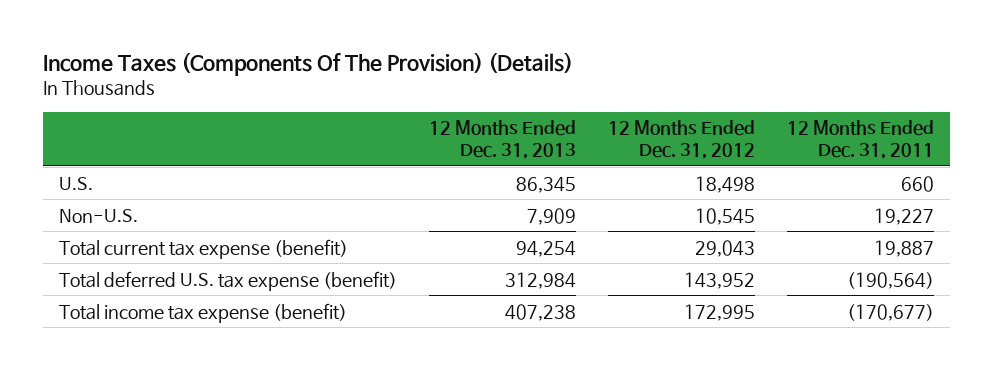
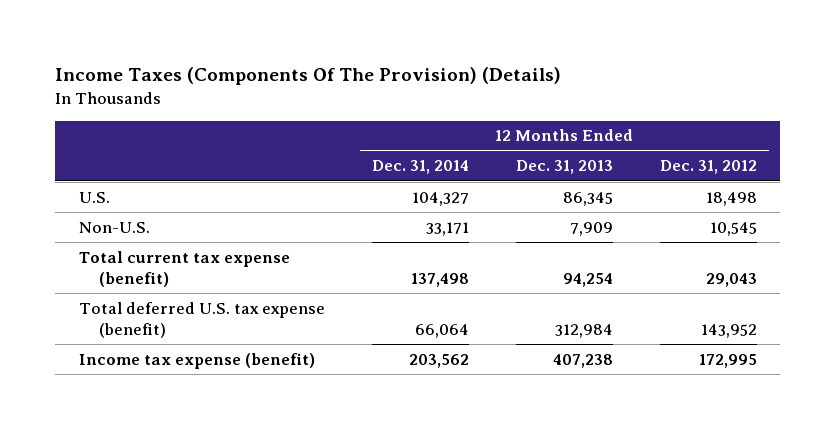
[787,120,935,160] 12 Months Ended Dec. 31, 2011 -> none
none -> [371,160,469,175] Dec. 31, 2014
[58,302,347,323] Total income tax expense (benefit) -> [78,352,315,369] Income tax expense (benefit)

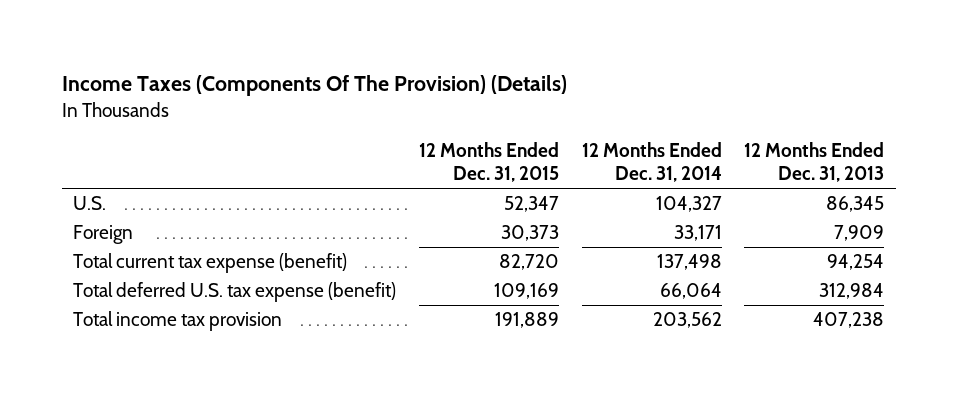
[659,160,757,175] Dec. 31, 2012 -> none
none -> [418,141,559,183] 12 Months Ended Dec. 31, 2015
[78,221,150,233] Non-U.S. -> [73,225,134,245] Foreign
[78,352,315,369] Income tax expense (benefit) -> [73,311,283,332] Total income tax provision

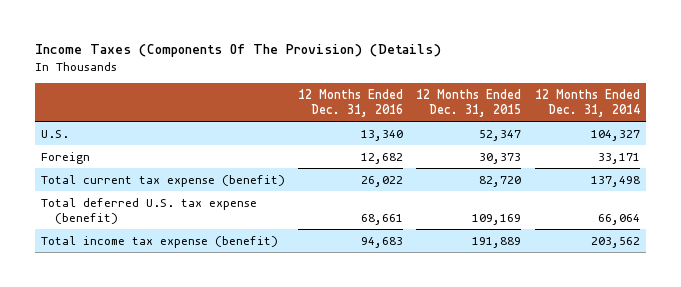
[744,141,885,183] 12 Months Ended Dec. 31, 2013 -> none
none -> [298,88,404,117] 12 Months Ended Dec. 31, 2016
[73,311,283,332] Total income tax provision -> [41,235,279,248] Total income tax expense (benefit)

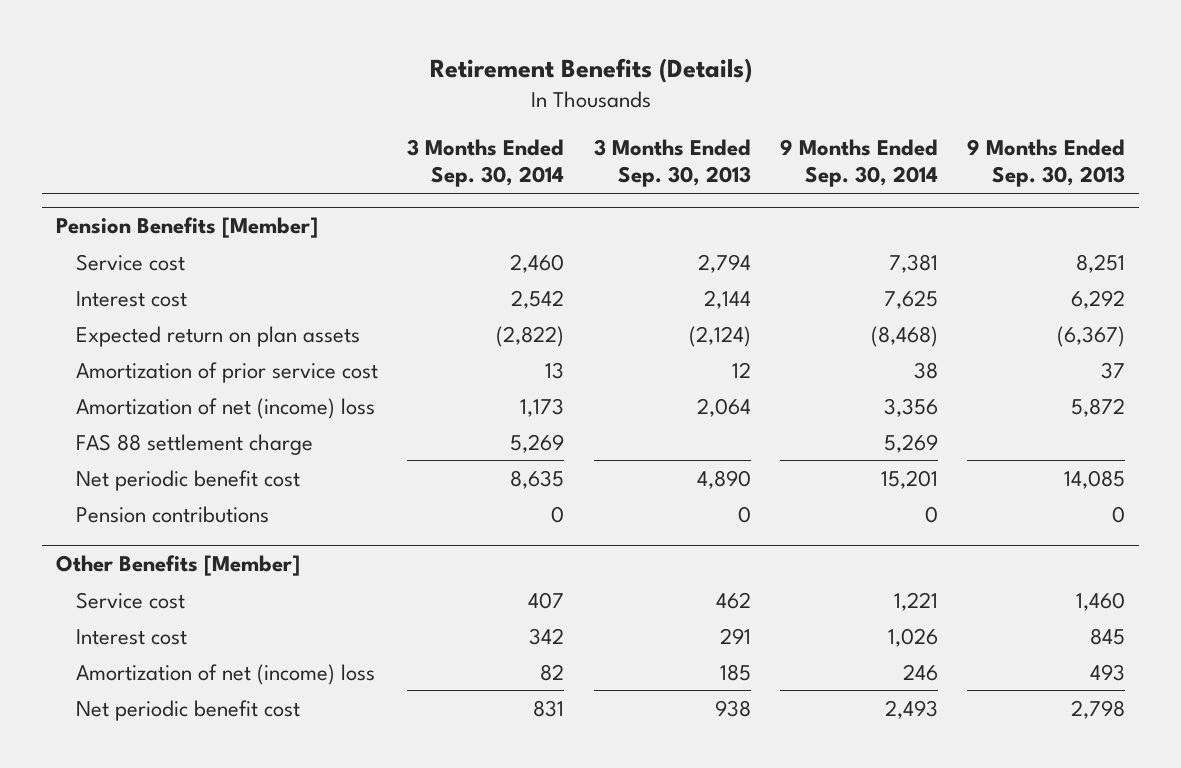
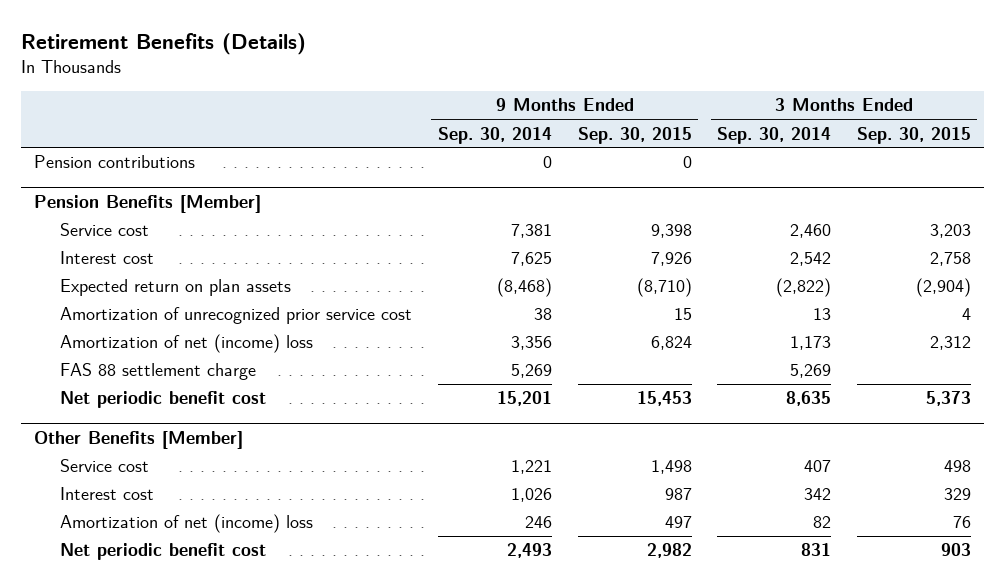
[593,139,751,188] 3 Months Ended Sep. 30, 2013 -> none
[966,139,1125,188] 9 Months Ended Sep. 30, 2013 -> none
none -> [577,126,692,144] Sep. 30, 2015
none -> [857,126,972,144] Sep. 30, 2015
none -> [34,155,196,169] Pension contributions
[76,361,379,383] Amortization of prior service cost -> [60,307,413,325] Amortization of unrecognized prior service cost
[76,505,270,523] Pension contributions -> none

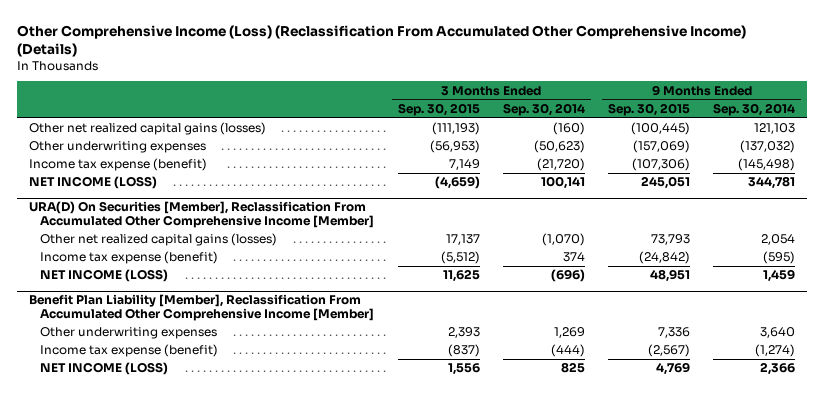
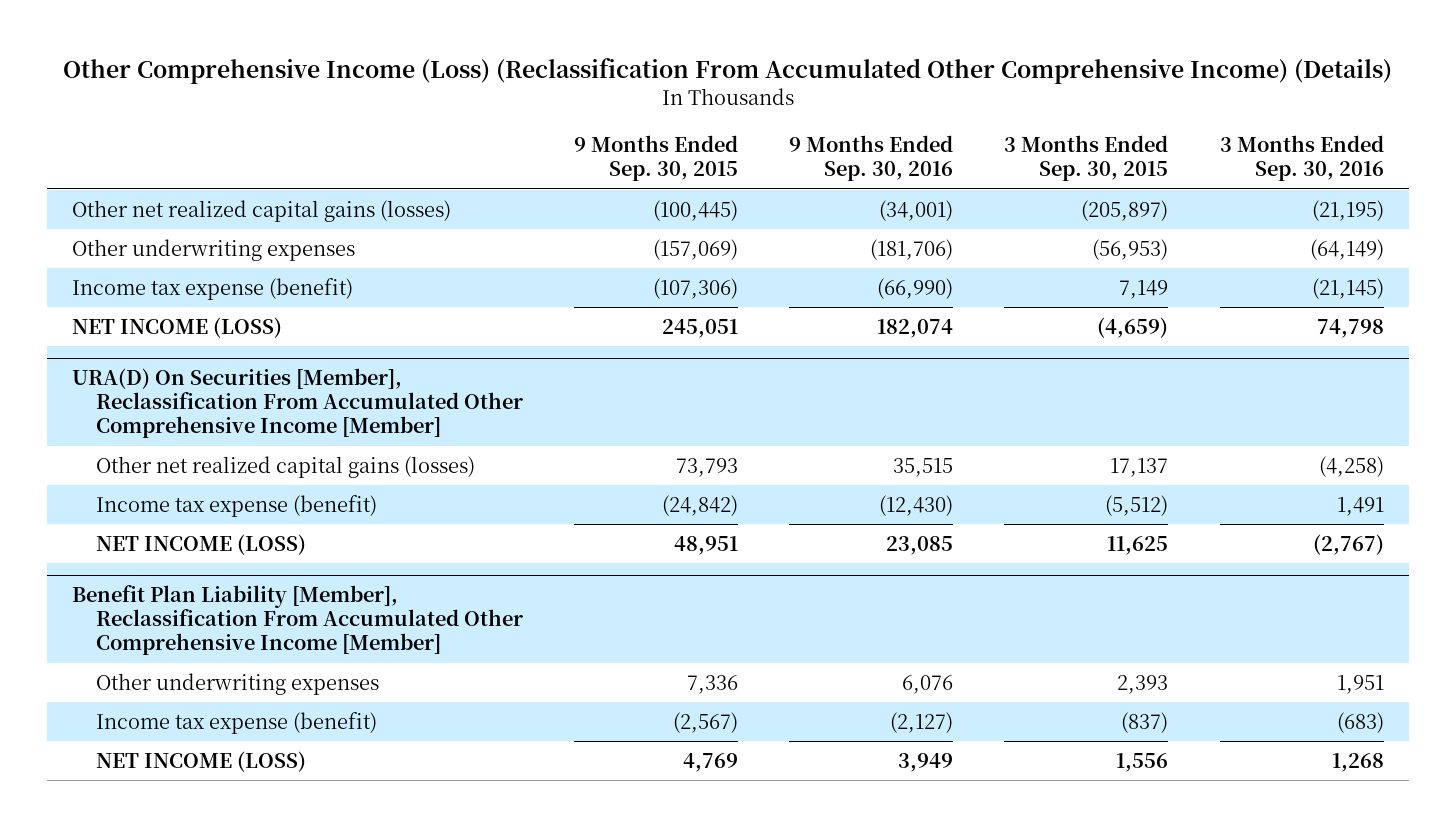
[502,103,585,117] Sep. 30, 2014 -> none
[713,103,796,117] Sep. 30, 2014 -> none
none -> [789,135,954,182] 9 Months Ended Sep. 30, 2016
none -> [1219,135,1384,182] 3 Months Ended Sep. 30, 2016
[431,122,480,136] (111,193) -> [1081,199,1169,221] (205,897)

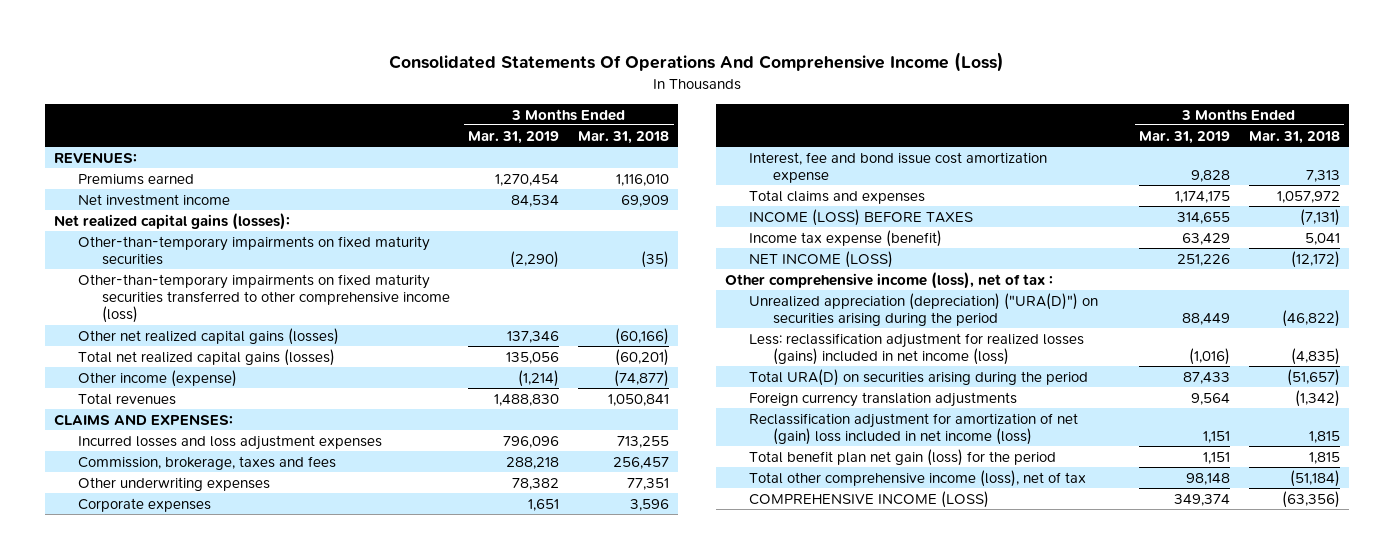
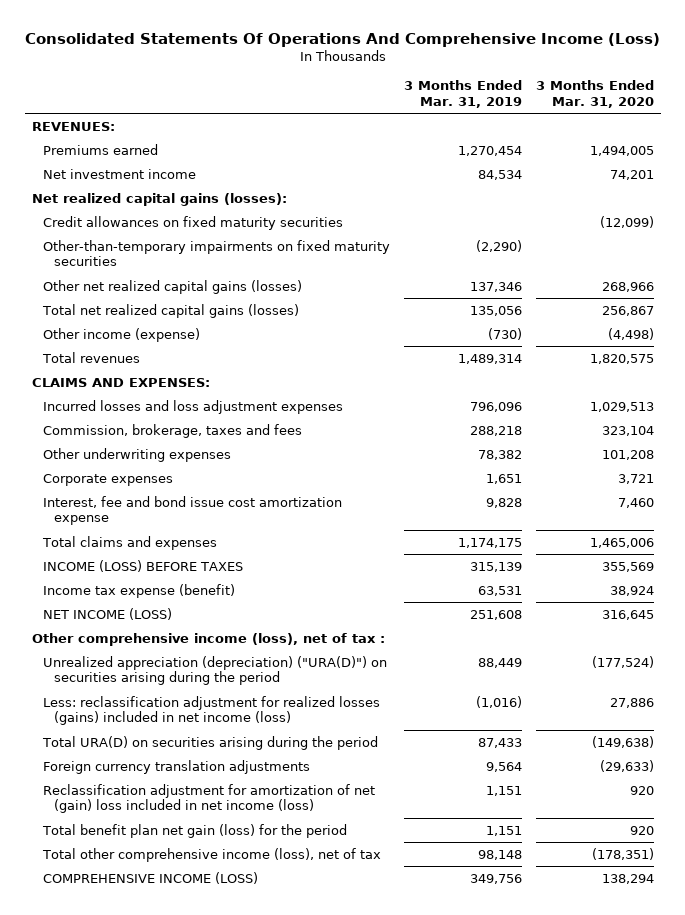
[577,130,669,144] Mar. 31, 2018 -> none
none -> [535,80,654,108] 3 Months Ended Mar. 31, 2020
none -> [42,215,343,230] Credit allowances on fixed maturity securities
[77,273,450,324] Other-than-temporary impairments on fixed maturity securities transferred to other comprehensive income (loss) -> none
[518,369,560,387] (1,214) -> [487,327,522,340] (730)
[494,393,560,406] 1,488,830 -> [457,353,522,364] 1,489,314
[1177,211,1231,224] 314,655 -> [469,561,522,572] 315,139
[1182,232,1231,245] 63,429 -> [477,585,522,596] 63,531
[1177,253,1231,266] 251,226 -> [469,609,522,620] 251,608
[1174,493,1231,506] 349,374 -> [469,873,522,884] 349,756

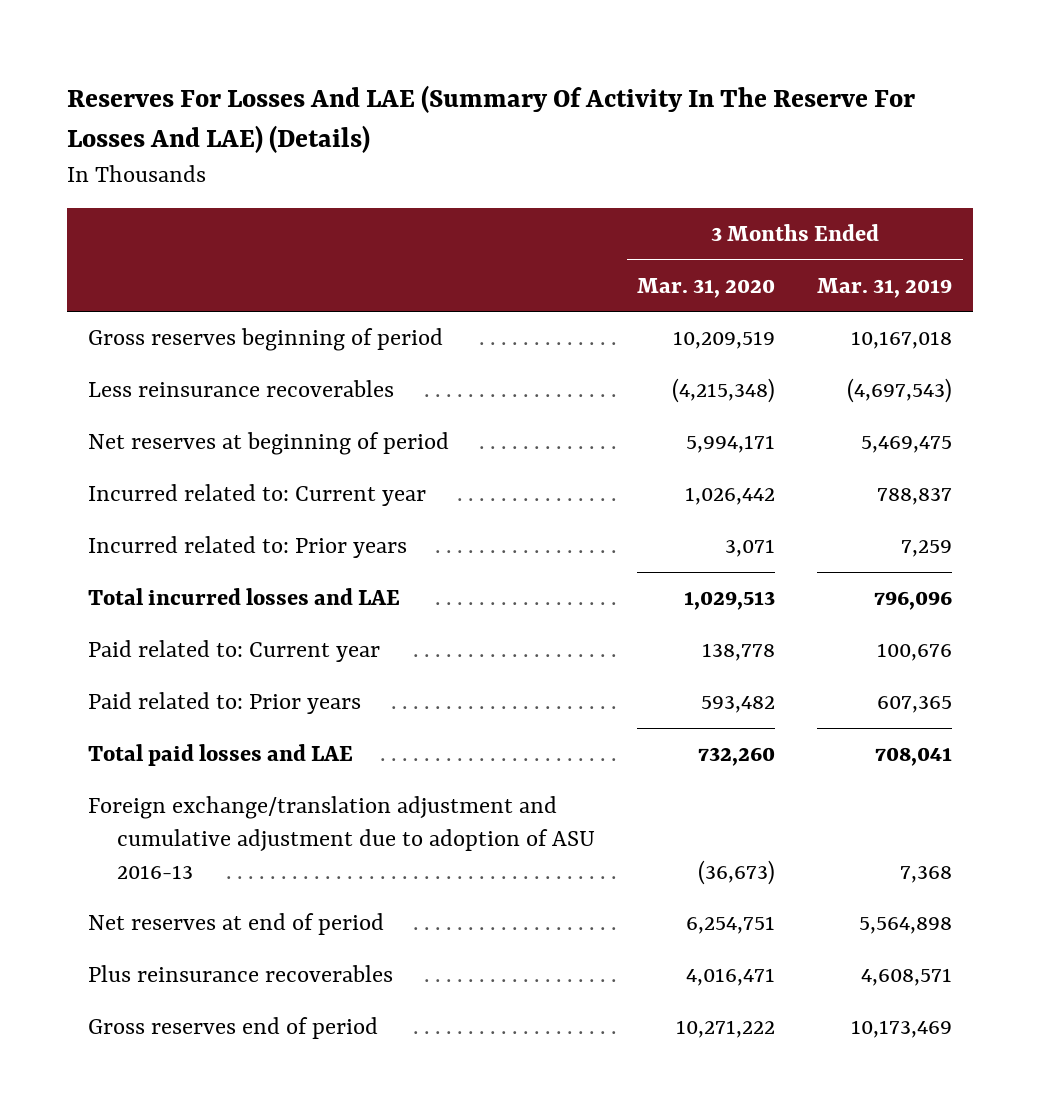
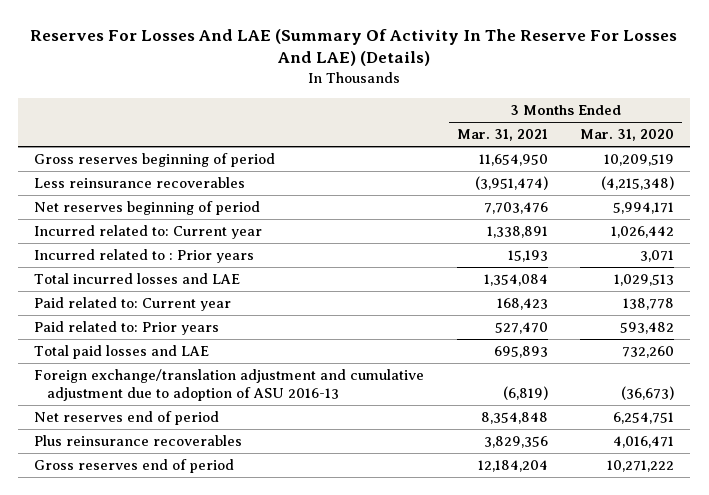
[817,277,953,298] Mar. 31, 2019 -> none
none -> [456,129,548,142] Mar. 31, 2021
[87,432,449,456] Net reserves at beginning of period -> [34,201,261,216] Net reserves beginning of period
[87,536,407,559] Incurred related to: Prior years -> [34,249,255,264] Incurred related to : Prior years
[87,913,384,936] Net reserves at end of period -> [34,411,220,426] Net reserves end of period

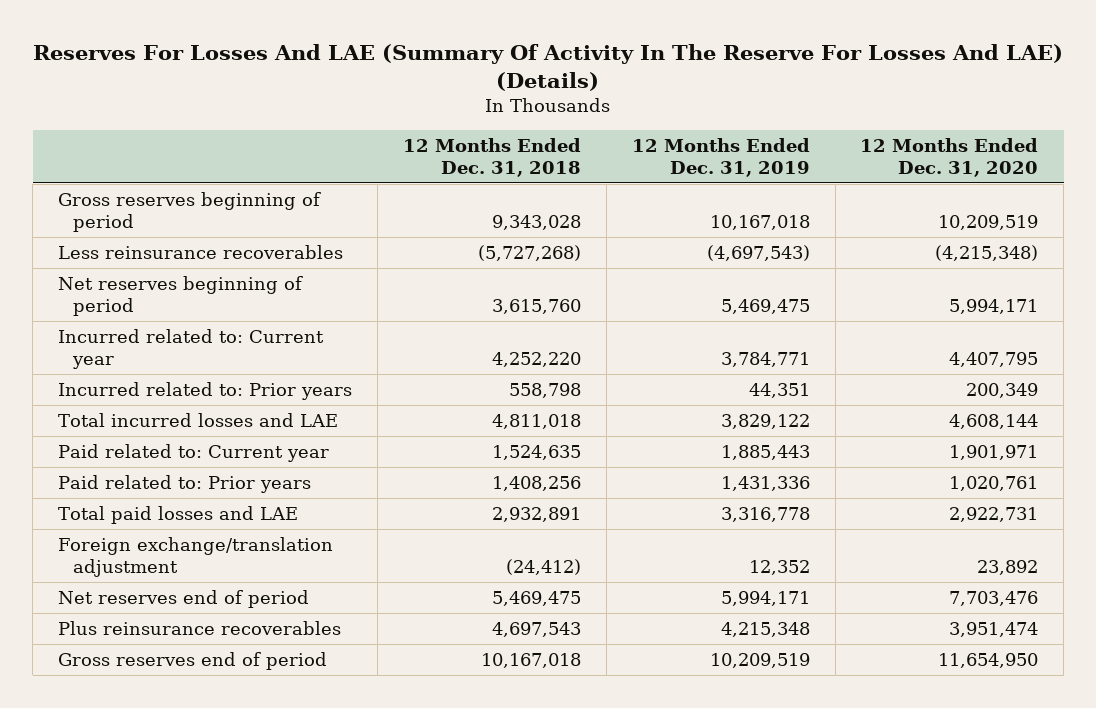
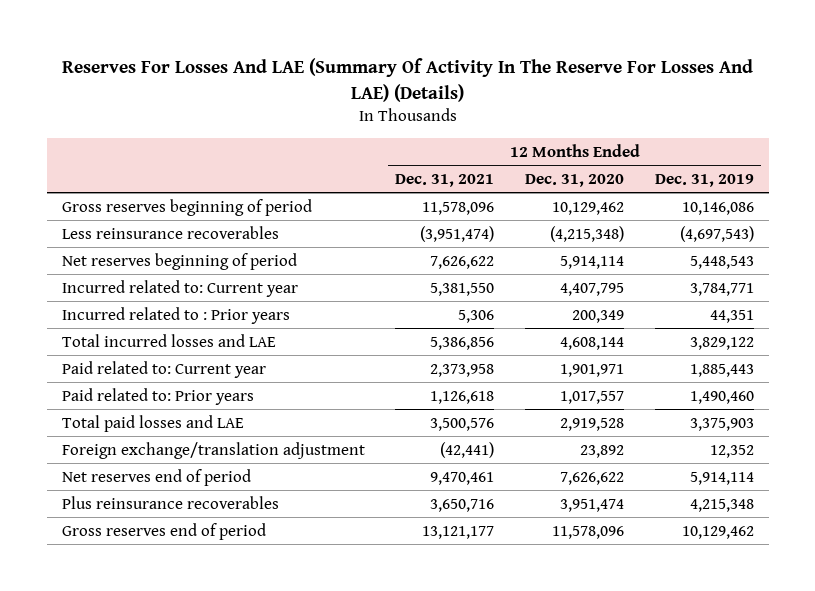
[402,138,581,178] 12 Months Ended Dec. 31, 2018 -> none
none -> [395,173,495,187] Dec. 31, 2021
[709,214,810,230] 10,167,018 -> [681,201,754,215] 10,146,086
[938,214,1039,230] 10,209,519 -> [552,201,625,215] 10,129,462
[720,298,810,314] 5,469,475 -> [689,255,754,269] 5,448,543
[949,298,1039,314] 5,994,171 -> [560,255,625,269] 5,914,114
[58,381,353,400] Incurred related to: Prior years -> [61,306,290,324] Incurred related to : Prior years
[720,475,810,491] 1,431,336 -> [689,390,754,404] 1,490,460
[949,475,1039,491] 1,020,761 -> [560,390,625,404] 1,017,557
[720,506,810,522] 3,316,778 -> [689,417,754,431] 3,375,903
[949,506,1039,522] 2,922,731 -> [560,417,625,431] 2,919,528
[720,590,810,606] 5,994,171 -> [689,471,754,485] 5,914,114
[949,590,1039,606] 7,703,476 -> [560,471,625,485] 7,626,622
[709,652,810,668] 10,209,519 -> [681,525,754,539] 10,129,462
[938,652,1039,668] 11,654,950 -> [552,525,625,539] 11,578,096

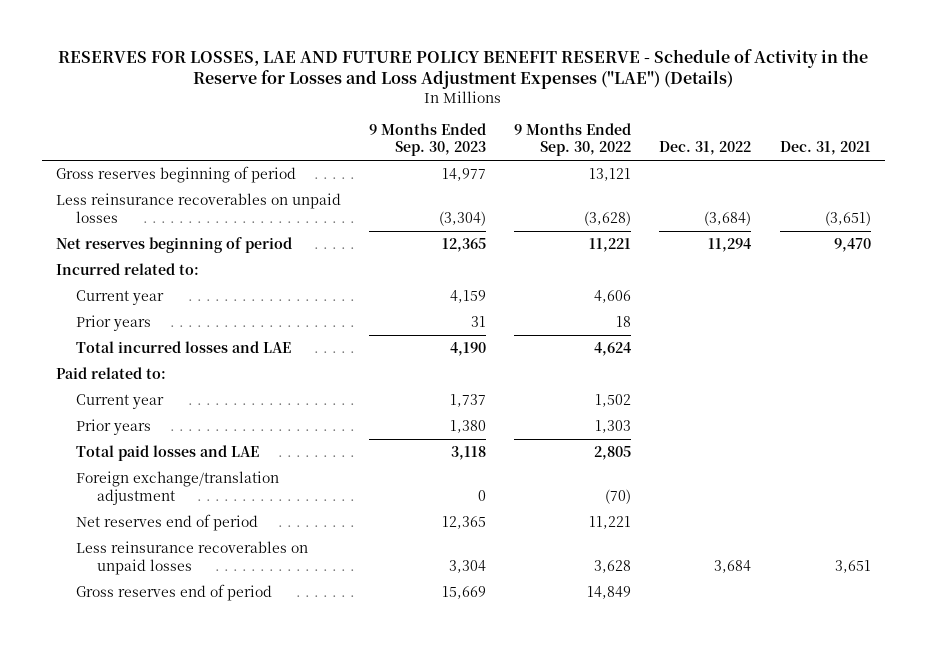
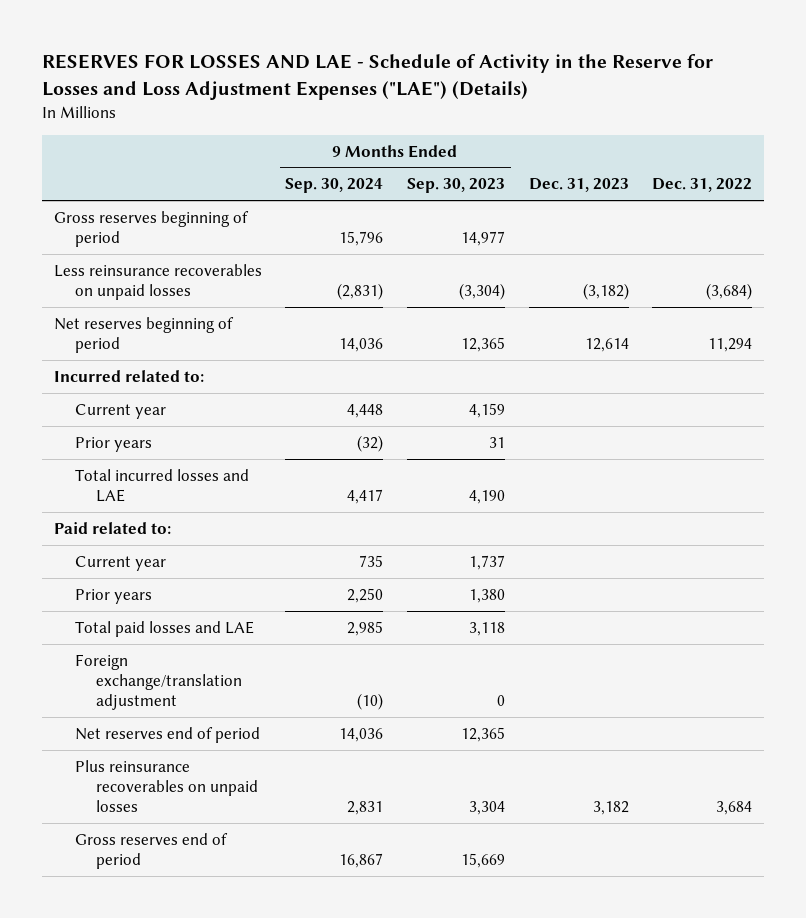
[58,48,869,90] RESERVES FOR LOSSES, LAE AND FUTURE POLICY BENEFIT RESERVE - Schedule of Activity in the Reserve for Losses and Loss Adjustment Expenses ("LAE") (Details) -> [42,54,714,100] RESERVES FOR LOSSES AND LAE - Schedule of Activity in the Reserve for Losses and Loss Adjustment Expenses ("LAE") (Details)
[514,122,632,157] 9 Months Ended Sep. 30, 2022 -> none
[779,141,871,156] Dec. 31, 2021 -> none
none -> [285,178,384,194] Sep. 30, 2024
none -> [528,178,629,193] Dec. 31, 2023
[76,541,309,575] Less reinsurance recoverables on unpaid losses -> [75,759,259,812] Plus reinsurance recoverables on unpaid losses

